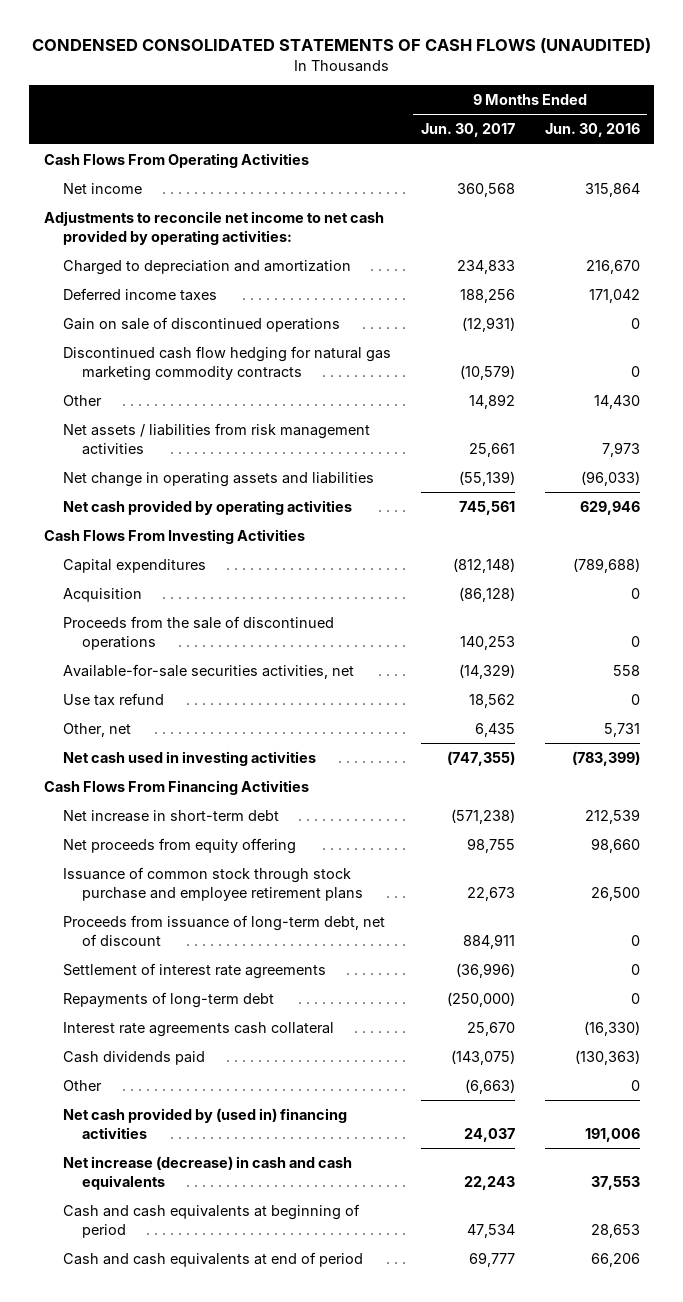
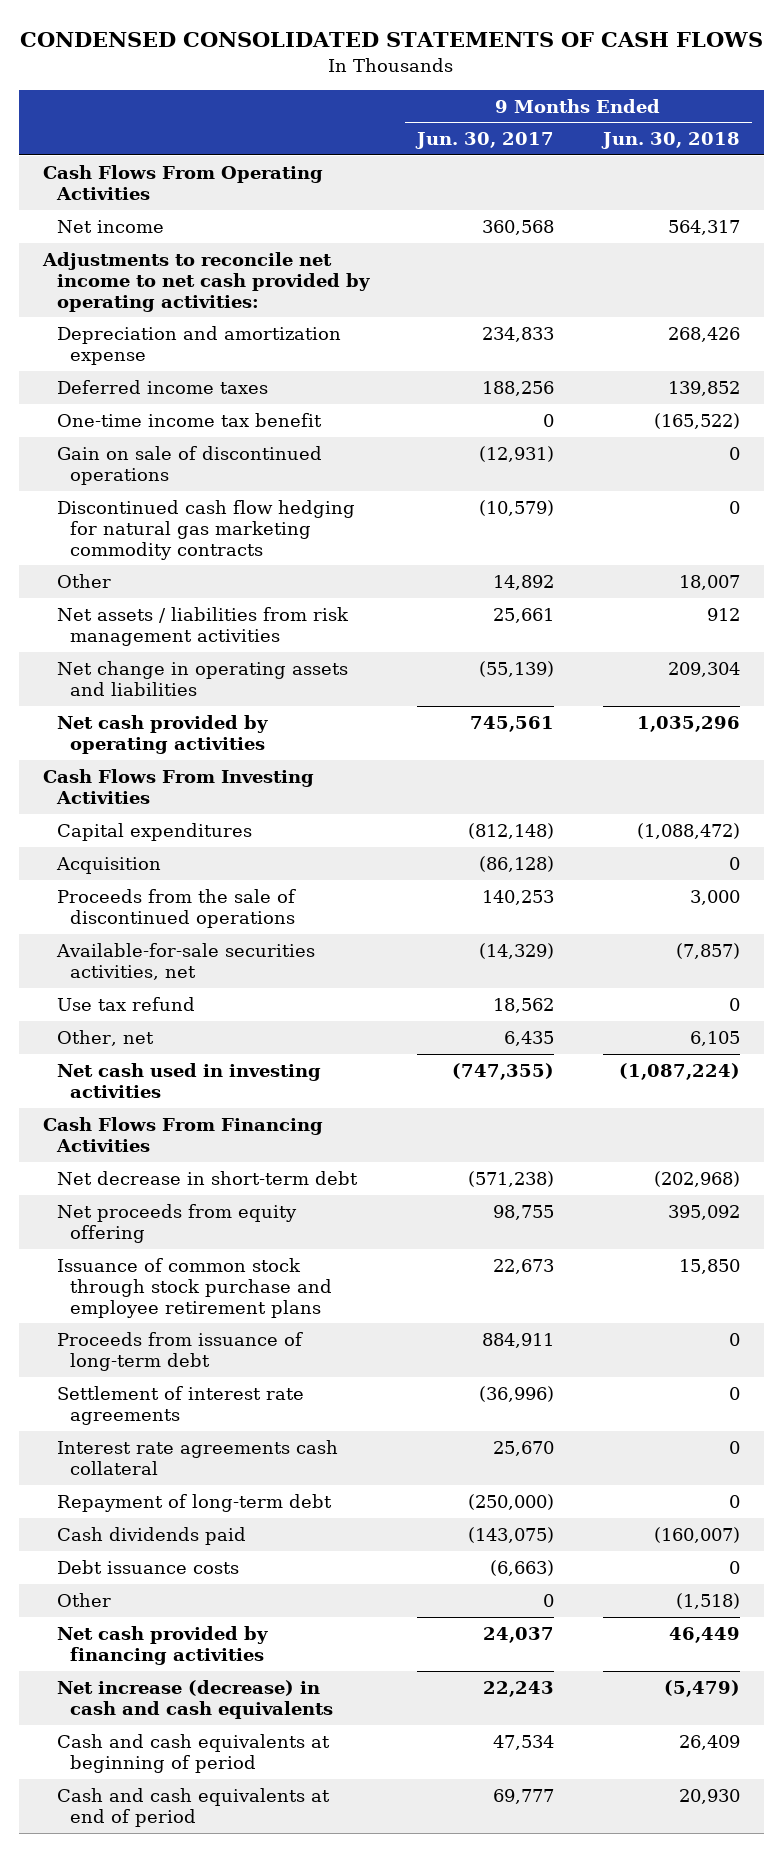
[31,38,651,54] CONDENSED CONSOLIDATED STATEMENTS OF CASH FLOWS (UNAUDITED) -> [20,32,764,48] CONDENSED CONSOLIDATED STATEMENTS OF CASH FLOWS
[544,123,640,138] Jun. 30, 2016 -> none
none -> [600,132,740,150] Jun. 30, 2018
[62,259,351,275] Charged to depreciation and amortization -> [56,325,341,365] Depreciation and amortization expense
none -> [56,412,322,427] One-time income tax benefit
[62,809,279,822] Net increase in short-term debt -> [56,1170,358,1185] Net decrease in short-term debt
[62,914,385,946] Proceeds from issuance of long-term debt, net of discount -> [56,1331,303,1371] Proceeds from issuance of long-term debt
[62,991,274,1008] Repayments of long-term debt -> none
none -> [56,1493,332,1512] Repayment of long-term debt
none -> [56,1559,239,1574] Debt issuance costs
[464,1078,515,1094] (6,663) -> [543,1593,555,1607] 0
[62,1107,347,1139] Net cash provided by (used in) financing activities -> [56,1625,268,1665] Net cash provided by financing activities

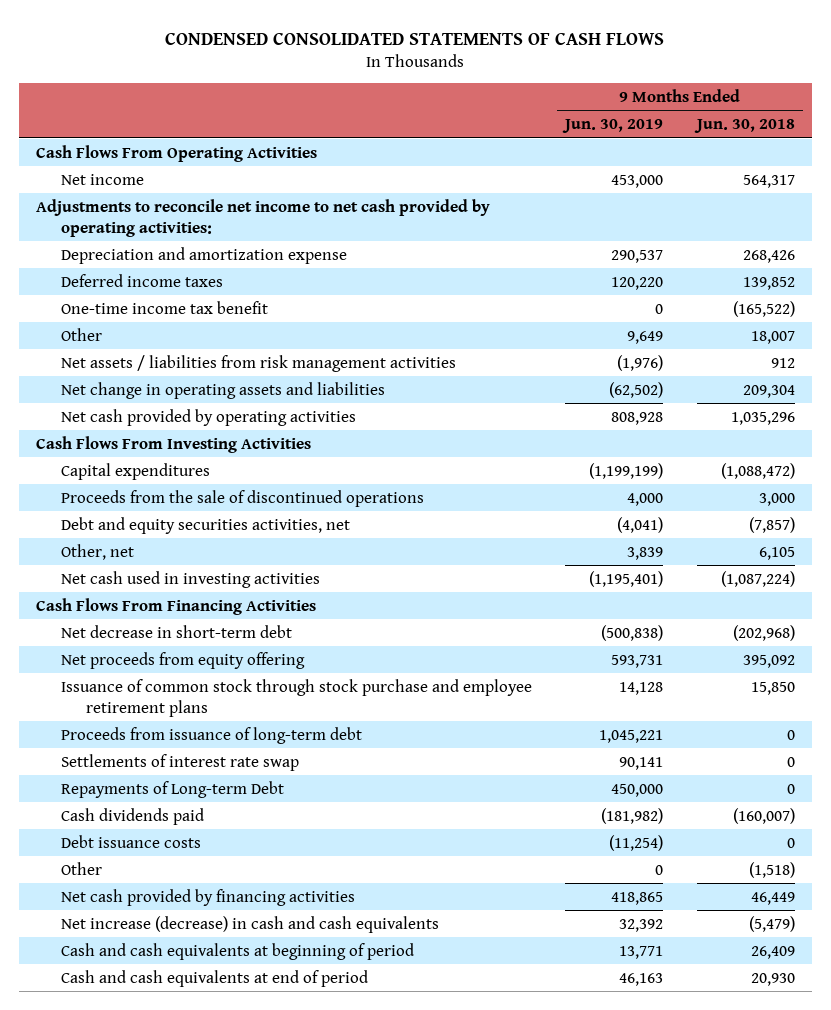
[415,132,555,150] Jun. 30, 2017 -> none
none -> [562,119,664,134] Jun. 30, 2019
[56,445,322,485] Gain on sale of discontinued operations -> none
[56,499,355,560] Discontinued cash flow hedging for natural gas marketing commodity contracts -> none
[55,856,161,874] Acquisition -> none
[56,996,195,1011] Use tax refund -> none
[55,942,315,980] Available-for-sale securities activities, net -> [60,516,350,534] Debt and equity securities activities, net
[56,1439,338,1475] Interest rate agreements cash collateral -> none
[56,1385,304,1425] Settlement of interest rate agreements -> [60,753,299,771] Settlements of interest rate swap
[56,1493,332,1512] Repayment of long-term debt -> [60,780,284,798] Repayments of Long-term Debt

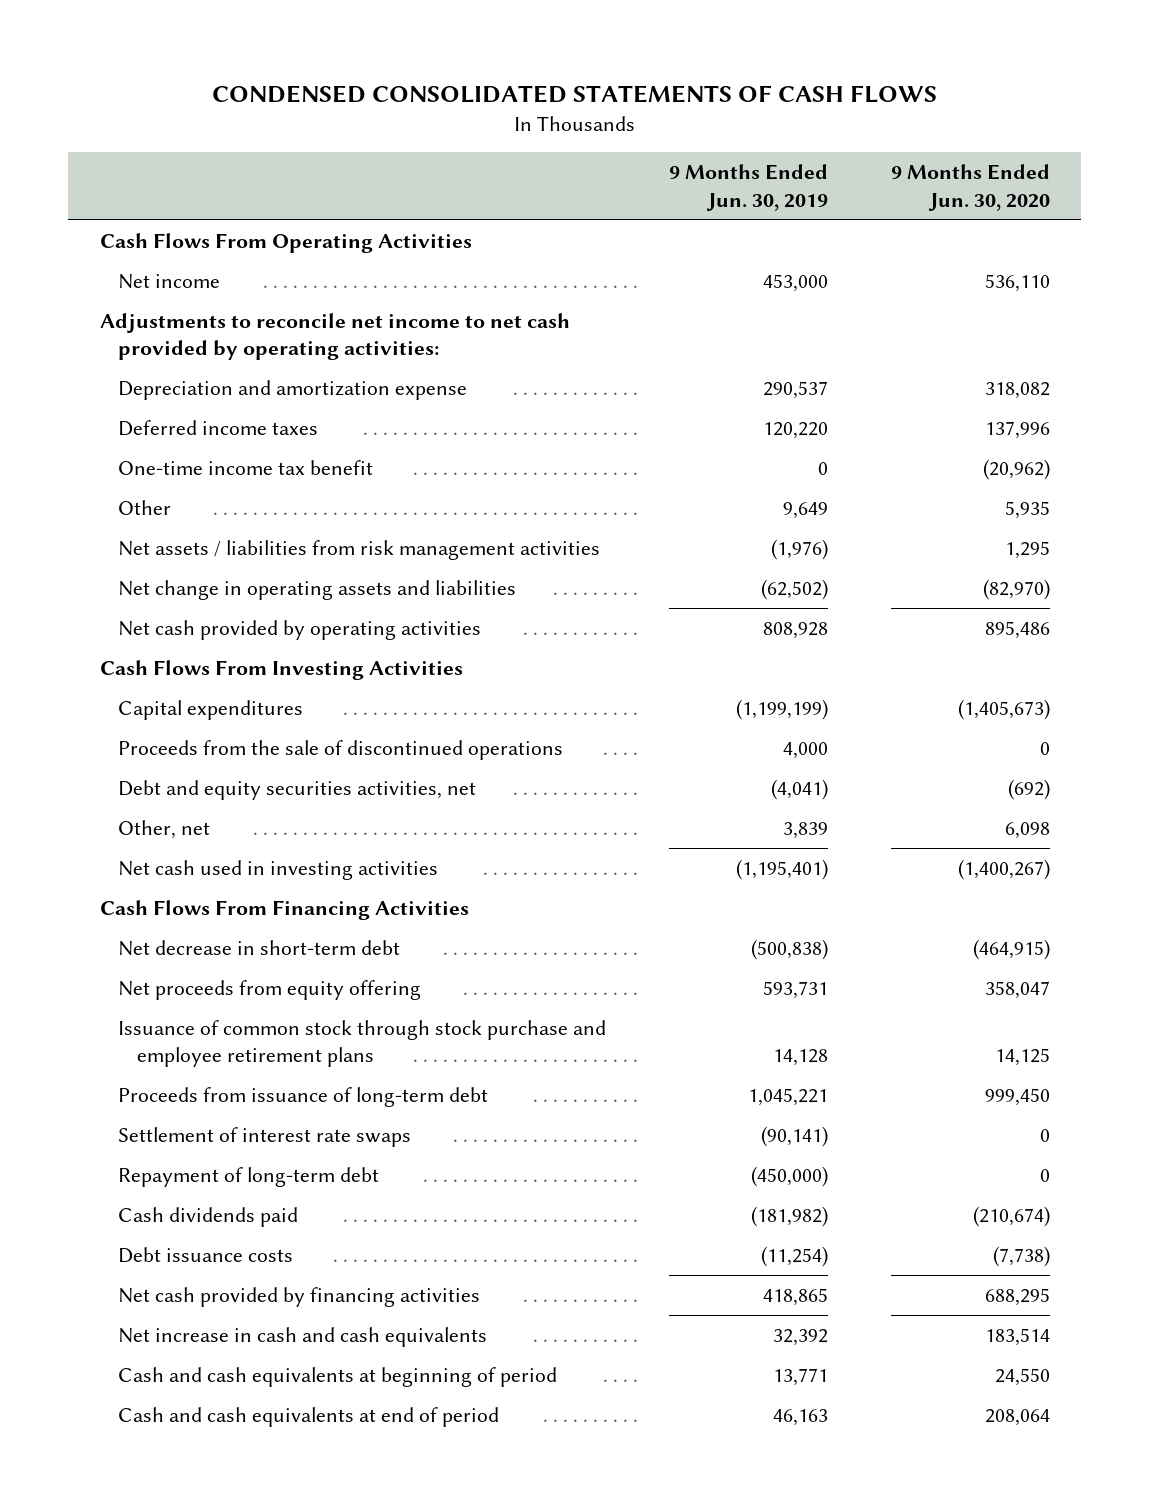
[693,119,795,134] Jun. 30, 2018 -> none
none -> [890,164,1050,211] 9 Months Ended Jun. 30, 2020
[60,753,299,771] Settlements of interest rate swap -> [118,1126,412,1147] Settlement of interest rate swaps
[619,756,664,770] 90,141 -> [761,1125,829,1147] (90,141)
[60,780,284,798] Repayments of Long-term Debt -> [118,1166,380,1187] Repayment of long-term debt
[611,783,664,797] 450,000 -> [751,1165,829,1187] (450,000)
[60,861,102,875] Other -> none
[60,915,439,933] Net increase (decrease) in cash and cash equivalents -> [118,1326,488,1347] Net increase in cash and cash equivalents

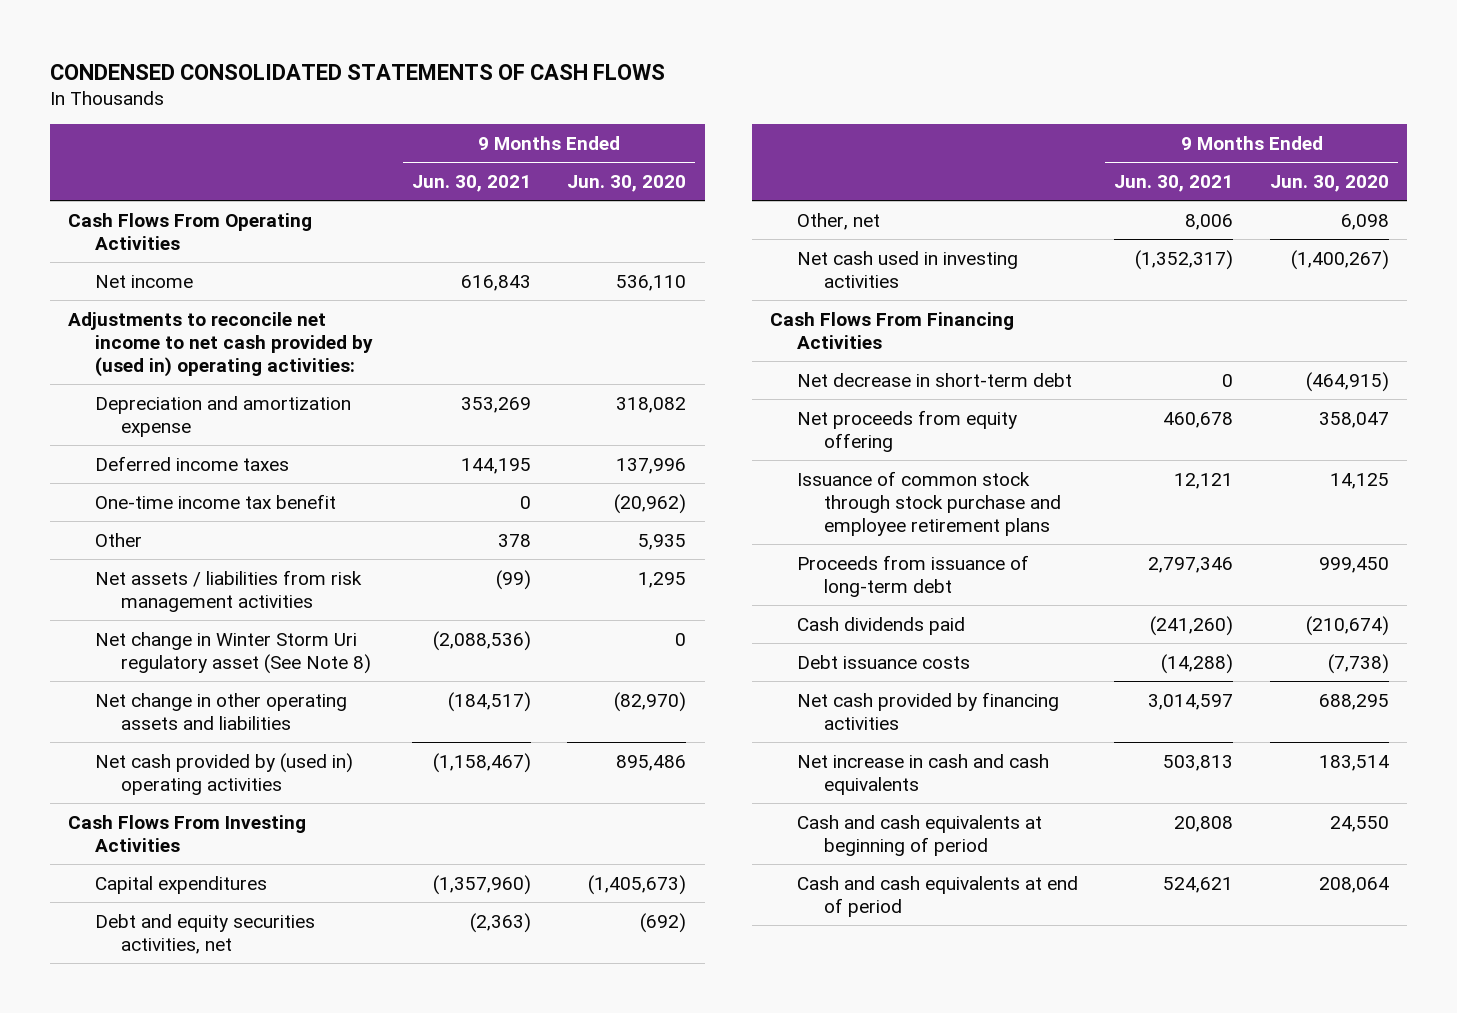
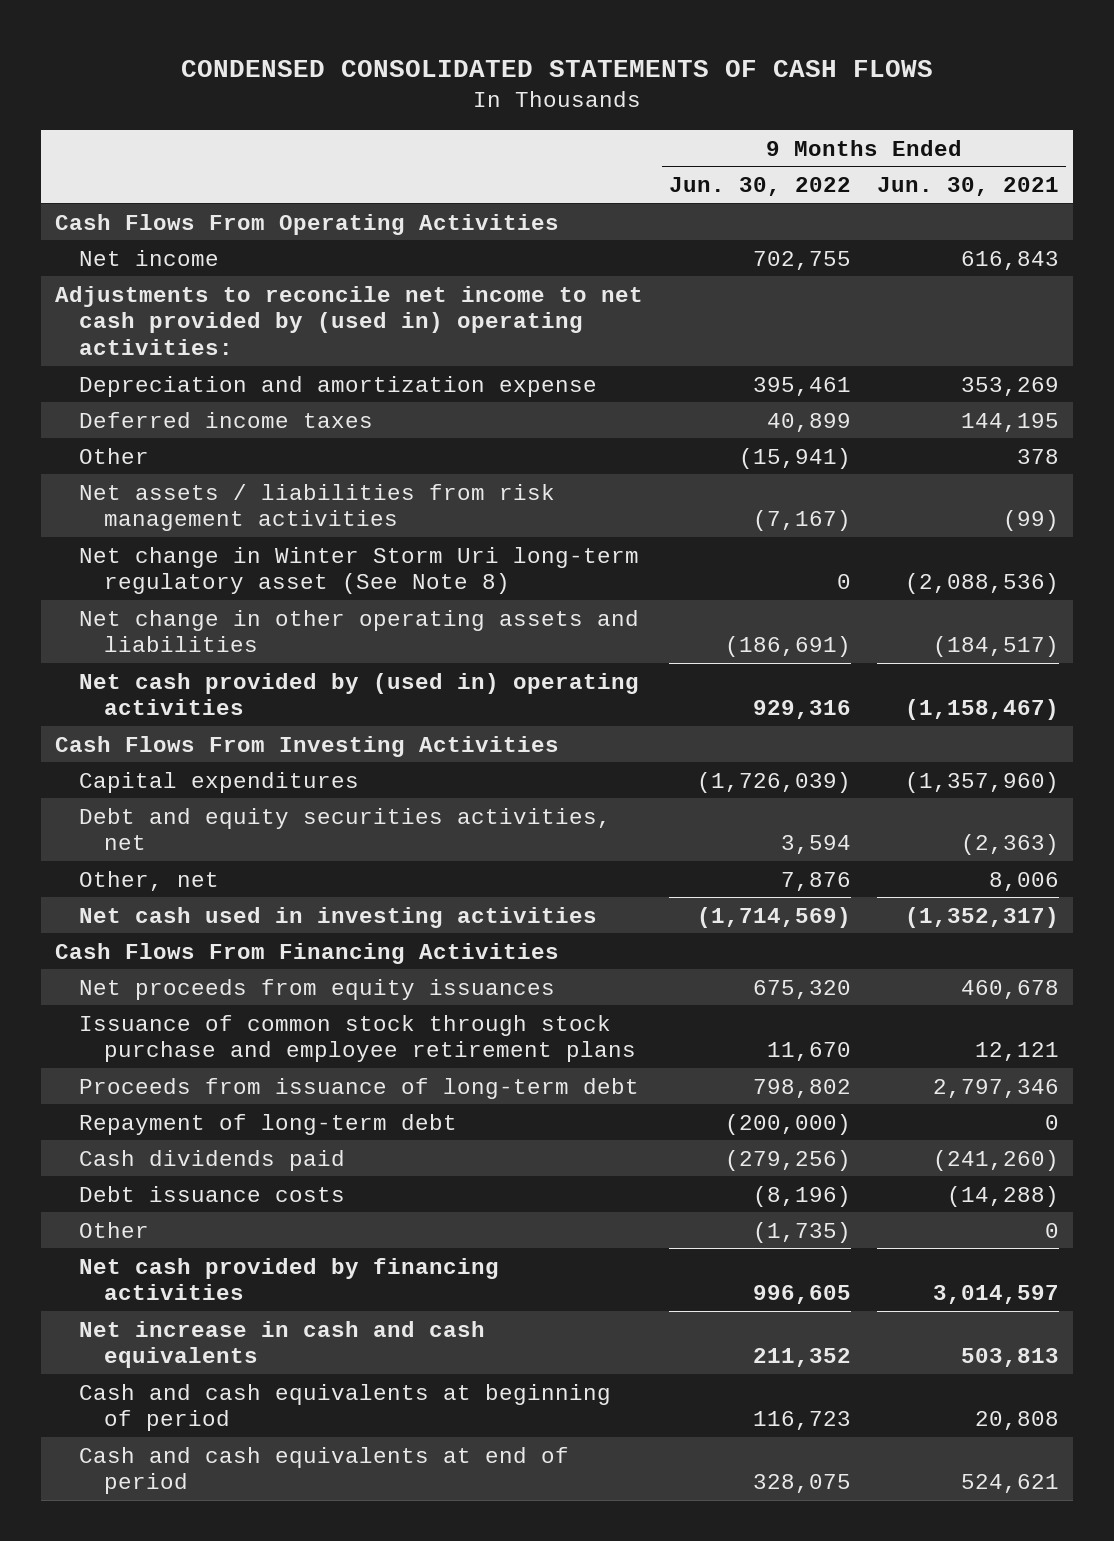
[567,175,687,193] Jun. 30, 2020 -> none
none -> [668,176,851,196] Jun. 30, 2022
[94,493,336,509] One-time income tax benefit -> none
[94,631,372,674] Net change in Winter Storm Uri regulatory asset (See Note 8) -> [79,546,640,595] Net change in Winter Storm Uri long-term regulatory asset (See Note 8)
[797,372,1073,387] Net decrease in short-term debt -> none
[797,409,1018,452] Net proceeds from equity offering -> [79,978,556,1000] Net proceeds from equity issuances
none -> [79,1113,458,1135] Repayment of long-term debt
none -> [79,1221,150,1238] Other

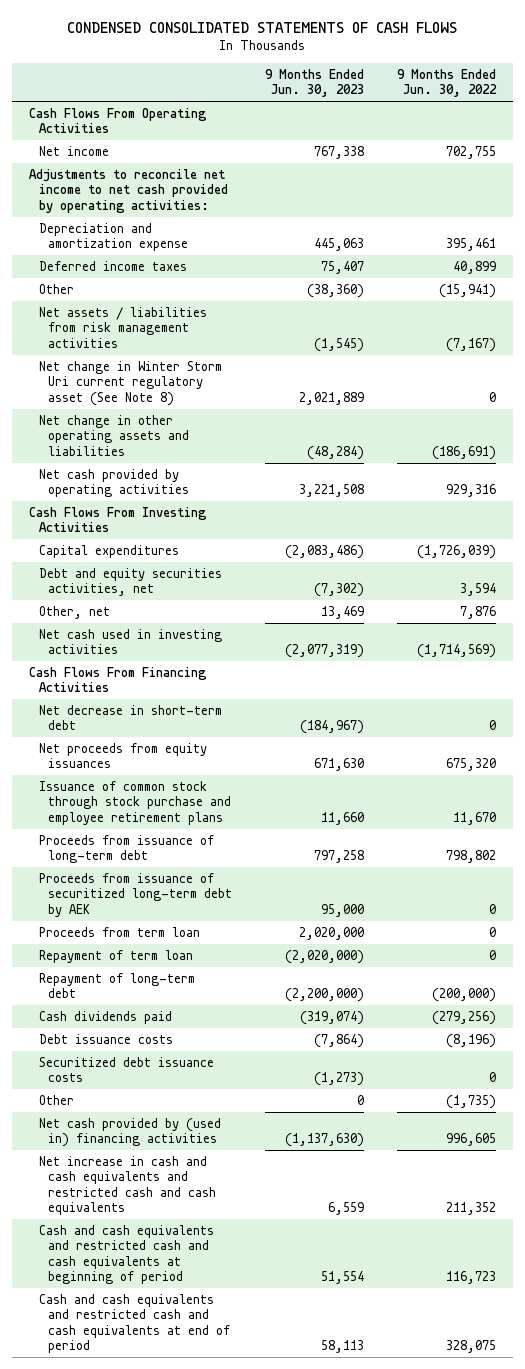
[877,176,1060,196] Jun. 30, 2021 -> none
none -> [265,69,365,98] 9 Months Ended Jun. 30, 2023
[54,285,643,356] Adjustments to reconcile net income to net cash provided by (used in) operating activities: -> [28,168,228,213] Adjustments to reconcile net income to net cash provided by operating activities:
[79,546,640,595] Net change in Winter Storm Uri long-term regulatory asset (See Note 8) -> [38,360,222,406] Net change in Winter Storm Uri current regulatory asset (See Note 8)
[79,672,640,716] Net cash provided by (used in) operating activities -> [38,468,190,498] Net cash provided by operating activities
none -> [38,704,222,731] Net decrease in short-term debt
none -> [38,872,233,917] Proceeds from issuance of securitized long-term debt by AEK
none -> [38,926,200,937] Proceeds from term loan
none -> [38,949,193,963] Repayment of term loan
none -> [38,1056,214,1083] Securitized debt issuance costs
[79,1257,500,1301] Net cash provided by financing activities -> [38,1117,221,1148] Net cash provided by (used in) financing activities
[79,1320,486,1369] Net increase in cash and cash equivalents -> [38,1155,217,1215] Net increase in cash and cash equivalents and restricted cash and cash equivalents
[79,1383,612,1432] Cash and cash equivalents at beginning of period -> [38,1224,214,1284] Cash and cash equivalents and restricted cash and cash equivalents at beginning of period
[79,1446,570,1495] Cash and cash equivalents at end of period -> [38,1293,231,1353] Cash and cash equivalents and restricted cash and cash equivalents at end of period

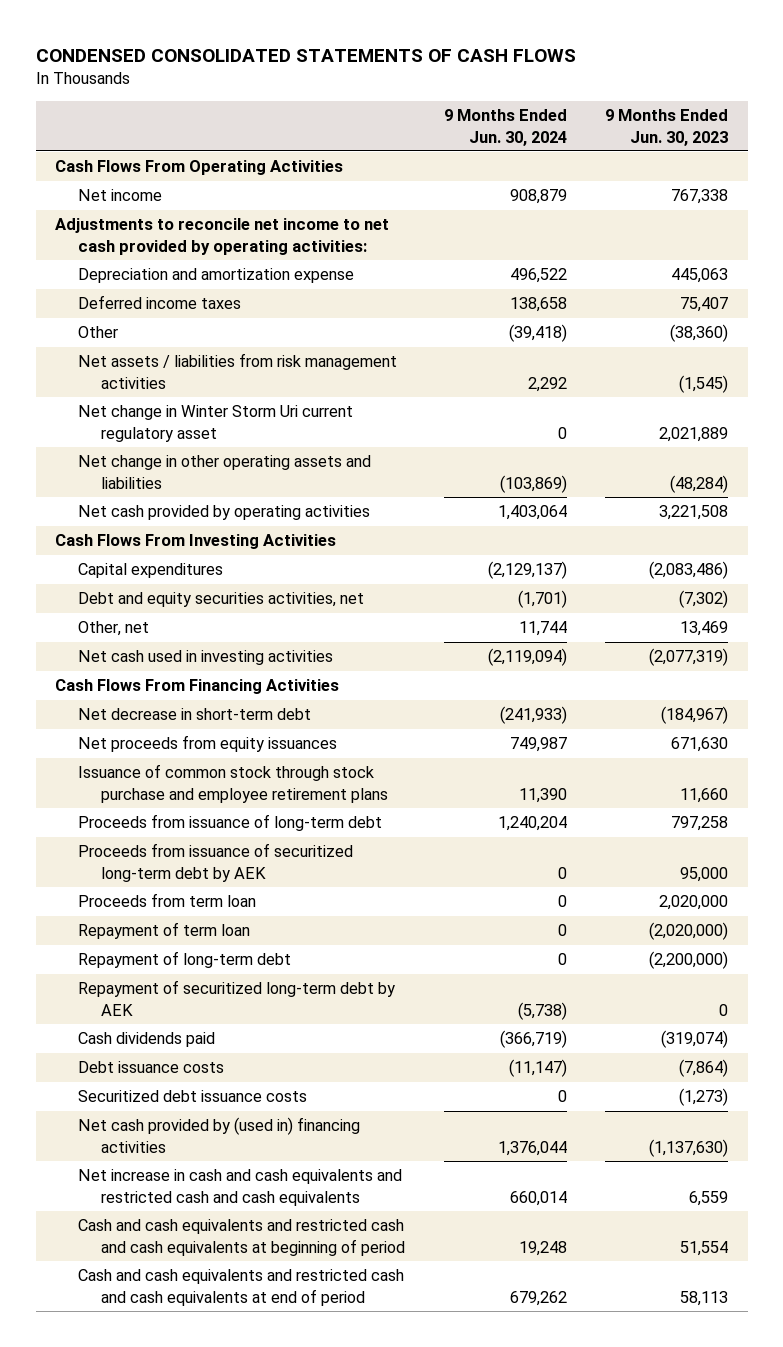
[397,69,498,98] 9 Months Ended Jun. 30, 2022 -> none
none -> [443,109,567,146] 9 Months Ended Jun. 30, 2024
[38,360,222,406] Net change in Winter Storm Uri current regulatory asset (See Note 8) -> [78,405,354,442] Net change in Winter Storm Uri current regulatory asset
none -> [78,980,396,1016] Repayment of securitized long-term debt by AEK
[38,1094,74,1105] Other -> none

